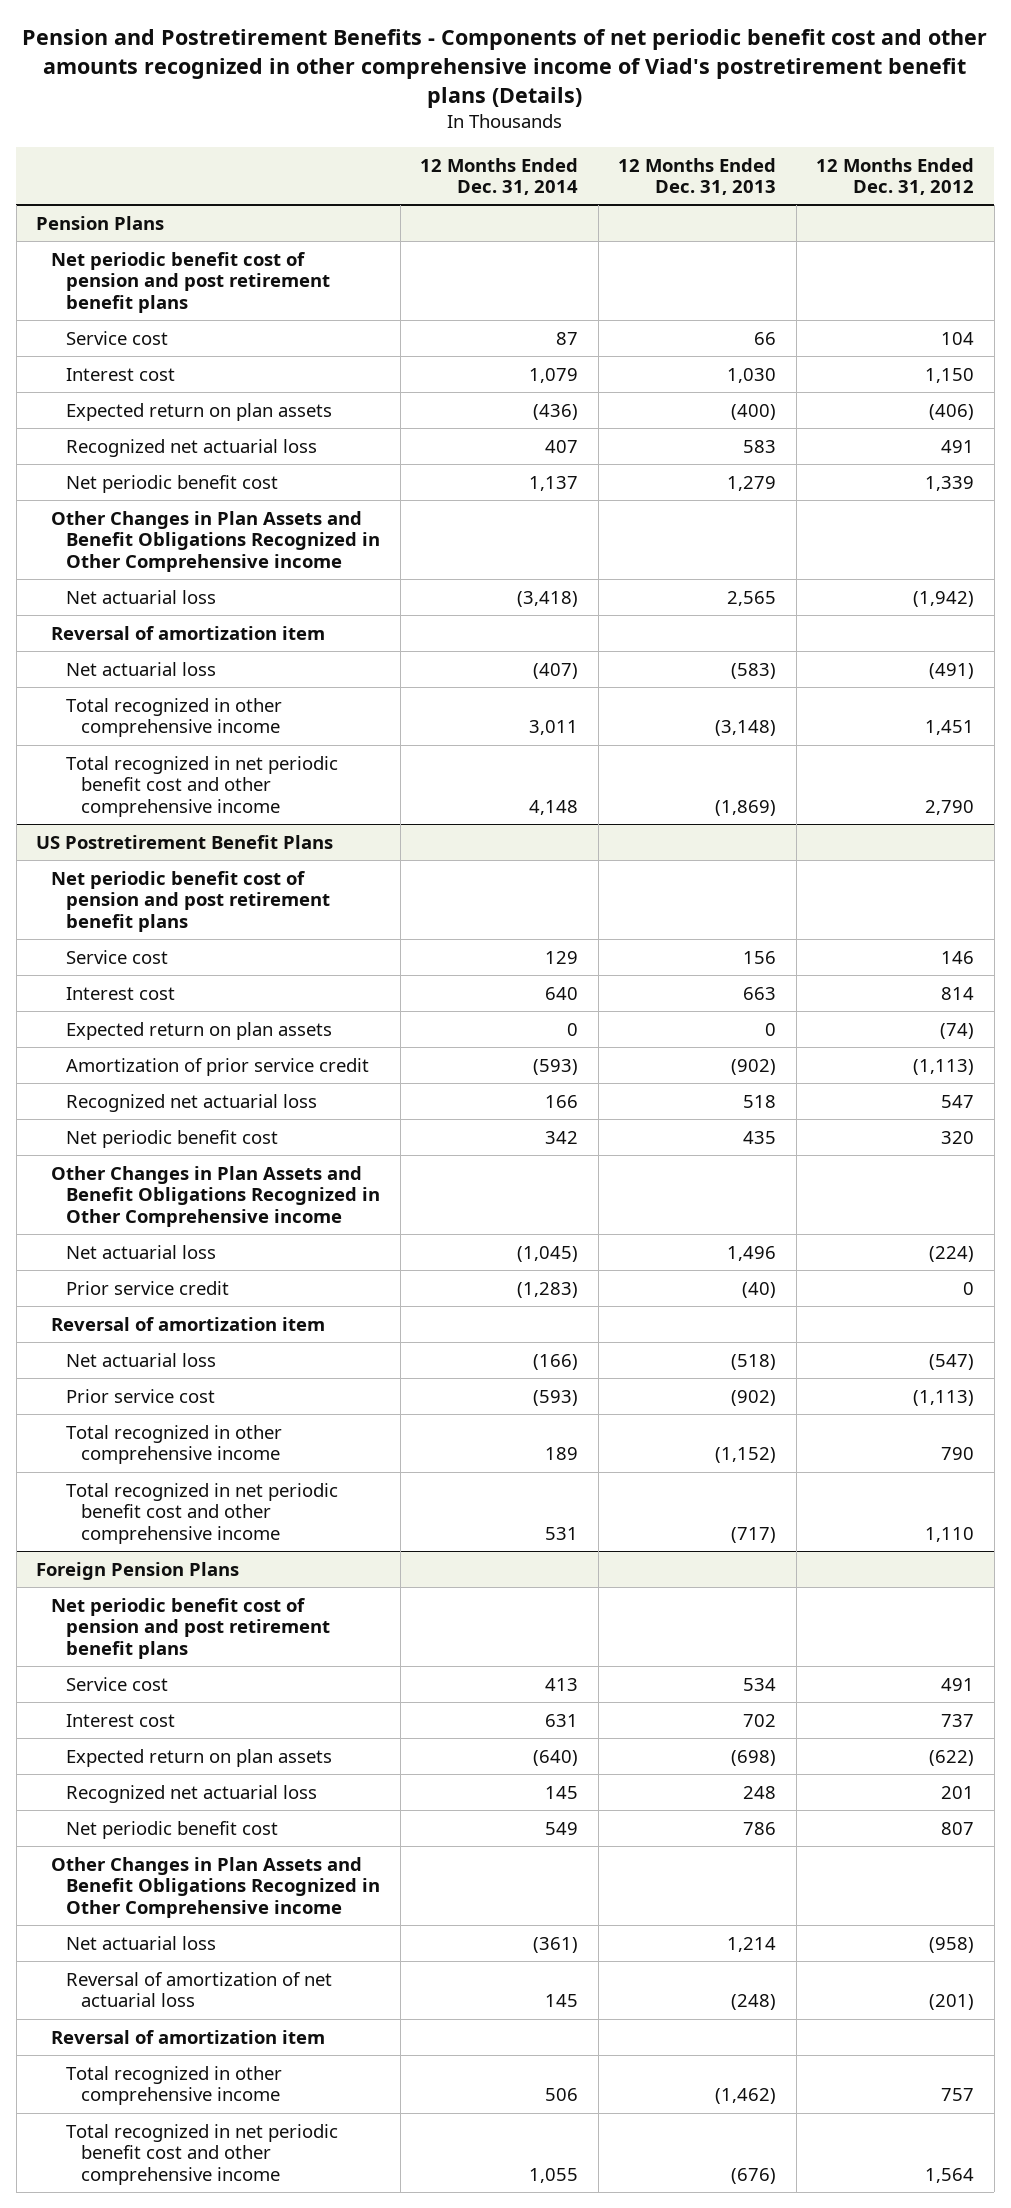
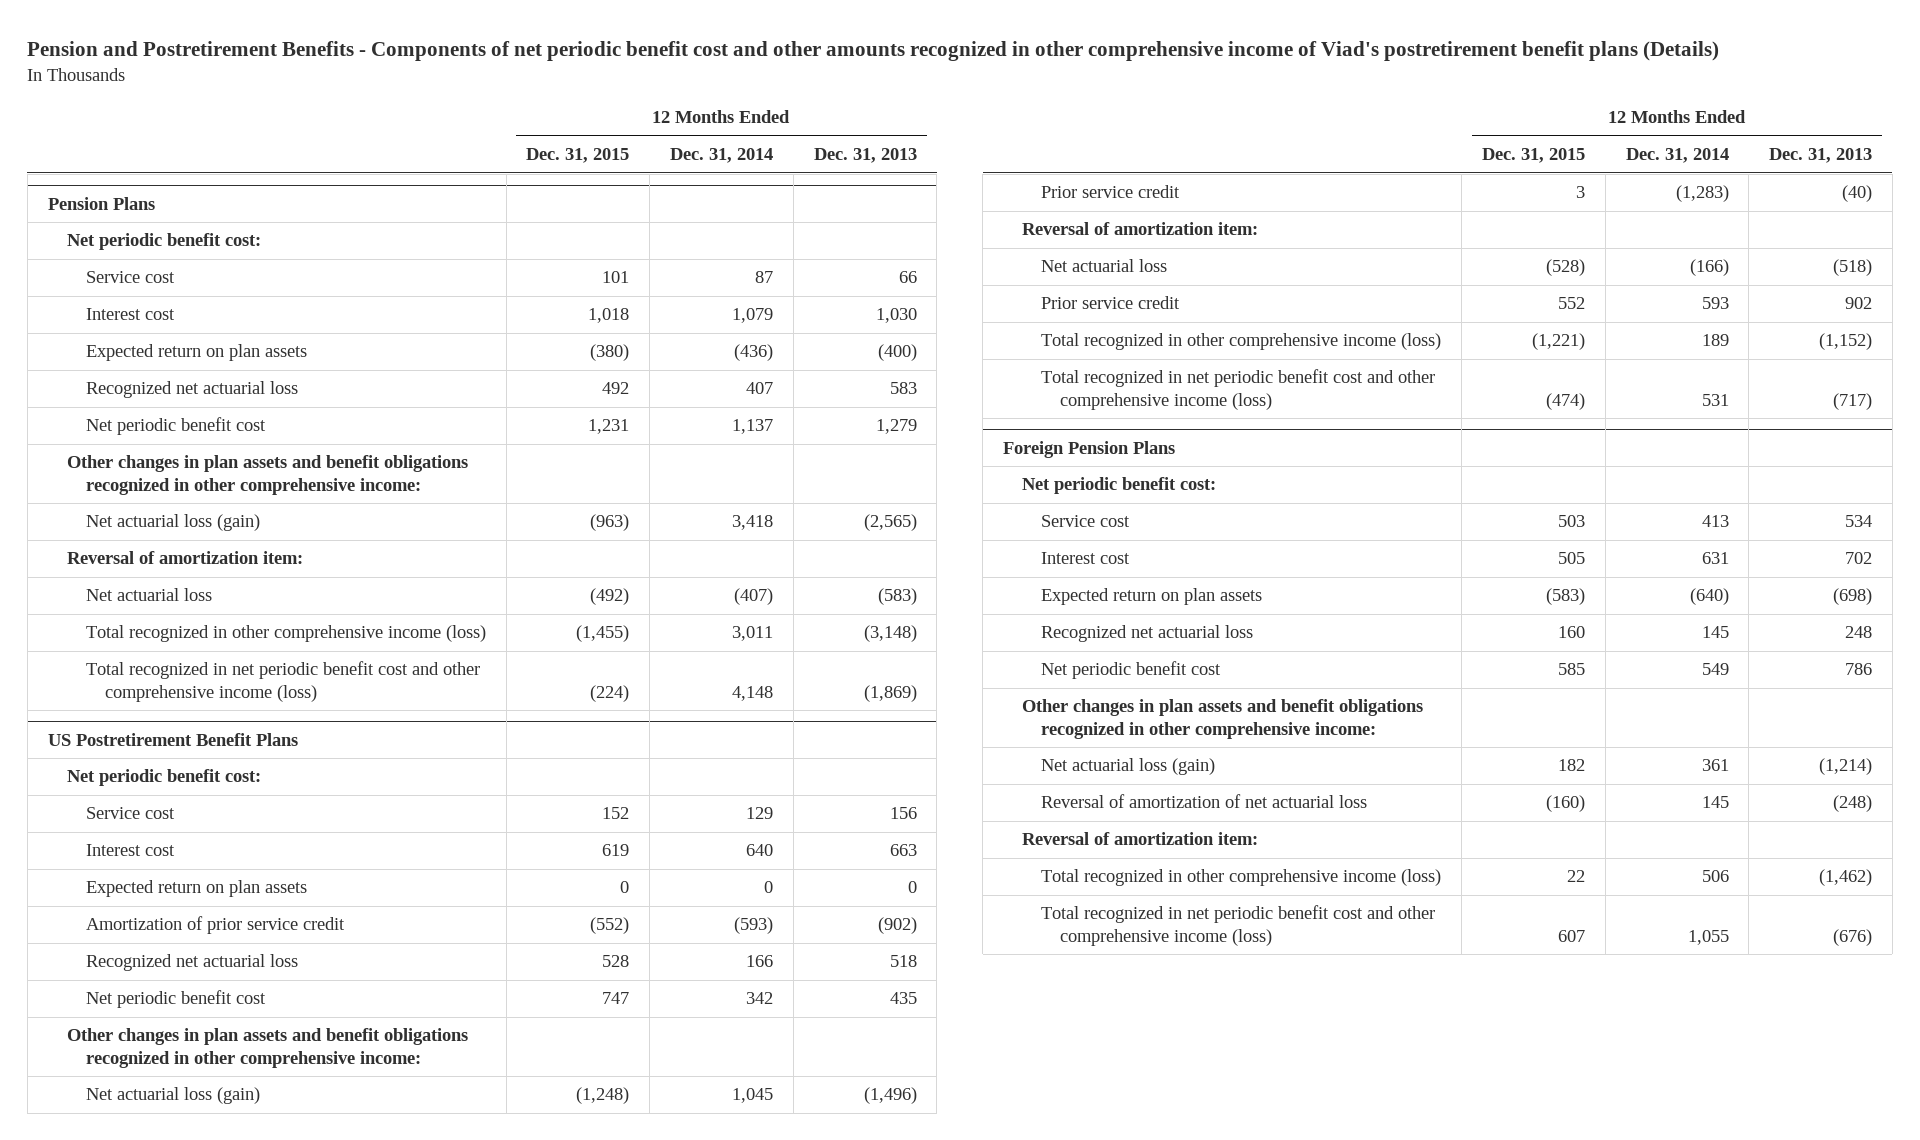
[816,157,975,196] 12 Months Ended Dec. 31, 2012 -> none
none -> [526,148,630,164] Dec. 31, 2015
[51,251,331,313] Net periodic benefit cost of pension and post retirement benefit plans -> [66,233,261,251] Net periodic benefit cost:
[51,510,381,572] Other Changes in Plan Assets and Benefit Obligations Recognized in Other Comprehensive income -> [66,455,468,495] Other changes in plan assets and benefit obligations recognized in other comprehensive income:
[66,589,217,604] Net actuarial loss -> [85,514,260,532] Net actuarial loss (gain)
[517,590,579,607] (3,418) -> [731,515,773,531] 3,418
[727,590,777,606] 2,565 -> [863,514,917,532] (2,565)
[51,625,326,640] Reversal of amortization item -> [66,551,303,565] Reversal of amortization item:
[66,697,283,738] Total recognized in other comprehensive income -> [85,625,486,643] Total recognized in other comprehensive income (loss)
[66,755,339,817] Total recognized in net periodic benefit cost and other comprehensive income -> [85,661,480,702] Total recognized in net periodic benefit cost and other comprehensive income (loss)
[51,870,331,932] Net periodic benefit cost of pension and post retirement benefit plans -> [66,769,261,787] Net periodic benefit cost:
[51,1165,381,1227] Other Changes in Plan Assets and Benefit Obligations Recognized in Other Comprehensive income -> [66,1028,468,1068] Other changes in plan assets and benefit obligations recognized in other comprehensive income:
[66,1244,217,1259] Net actuarial loss -> [85,1087,260,1105] Net actuarial loss (gain)
[517,1245,579,1262] (1,045) -> [731,1088,773,1104] 1,045
[727,1245,777,1261] 1,496 -> [863,1087,917,1105] (1,496)
[51,1316,326,1331] Reversal of amortization item -> [1022,222,1259,236] Reversal of amortization item:
[66,1388,216,1403] Prior service cost -> [1041,296,1181,310] Prior service credit
[533,1389,579,1406] (593) -> [1701,297,1729,310] 593
[731,1389,777,1406] (902) -> [1845,297,1873,310] 902
[66,1424,283,1465] Total recognized in other comprehensive income -> [1041,333,1442,351] Total recognized in other comprehensive income (loss)
[66,1482,339,1544] Total recognized in net periodic benefit cost and other comprehensive income -> [1041,369,1436,410] Total recognized in net periodic benefit cost and other comprehensive income (loss)
[51,1597,331,1659] Net periodic benefit cost of pension and post retirement benefit plans -> [1022,477,1217,495] Net periodic benefit cost:
[51,1856,381,1918] Other Changes in Plan Assets and Benefit Obligations Recognized in Other Comprehensive income -> [1022,699,1424,739] Other changes in plan assets and benefit obligations recognized in other comprehensive income:
[66,1935,217,1950] Net actuarial loss -> [1041,758,1216,776] Net actuarial loss (gain)
[533,1936,579,1953] (361) -> [1701,759,1729,772] 361
[727,1936,777,1952] 1,214 -> [1819,758,1873,776] (1,214)
[51,2029,326,2044] Reversal of amortization item -> [1022,832,1259,846] Reversal of amortization item:
[66,2065,283,2106] Total recognized in other comprehensive income -> [1041,869,1442,887] Total recognized in other comprehensive income (loss)
[66,2123,339,2185] Total recognized in net periodic benefit cost and other comprehensive income -> [1041,905,1436,946] Total recognized in net periodic benefit cost and other comprehensive income (loss)

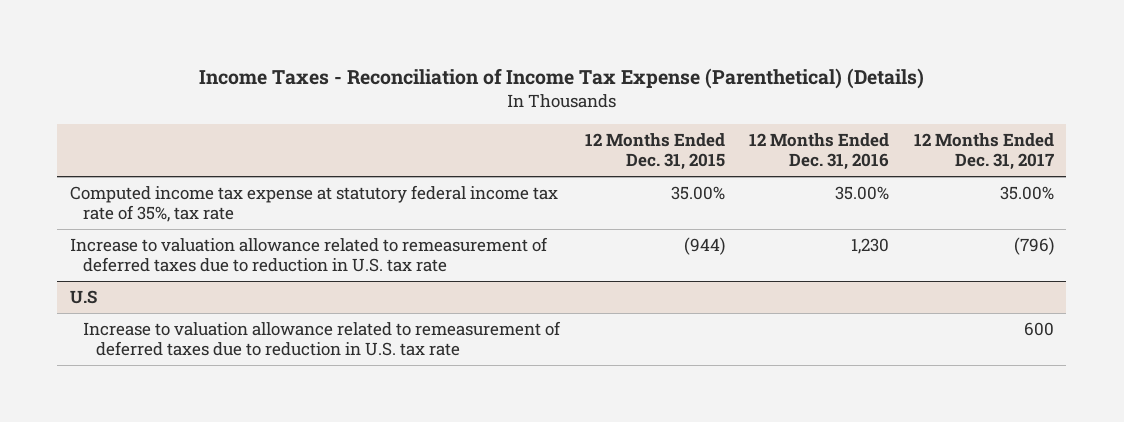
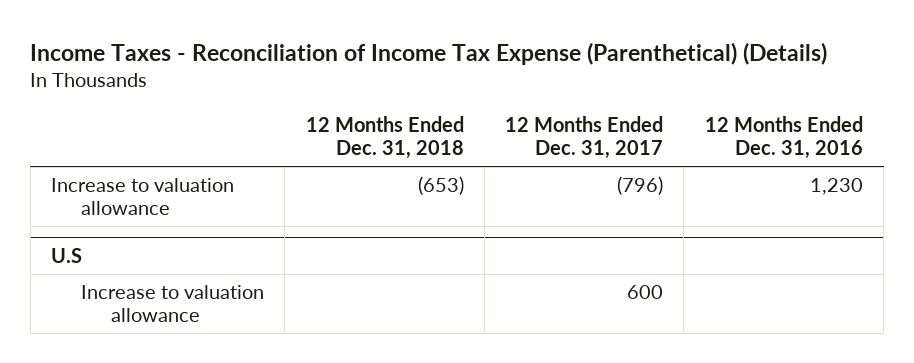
[584,133,725,171] 12 Months Ended Dec. 31, 2015 -> none
none -> [305,116,464,160] 12 Months Ended Dec. 31, 2018
[69,185,558,223] Computed income tax expense at statutory federal income tax rate of 35%, tax rate -> none
[69,237,548,273] Increase to valuation allowance related to remeasurement of deferred taxes due to reduction in U.S. tax rate -> [51,178,235,216] Increase to valuation allowance
[82,321,561,357] Increase to valuation allowance related to remeasurement of deferred taxes due to reduction in U.S. tax rate -> [81,285,265,323] Increase to valuation allowance

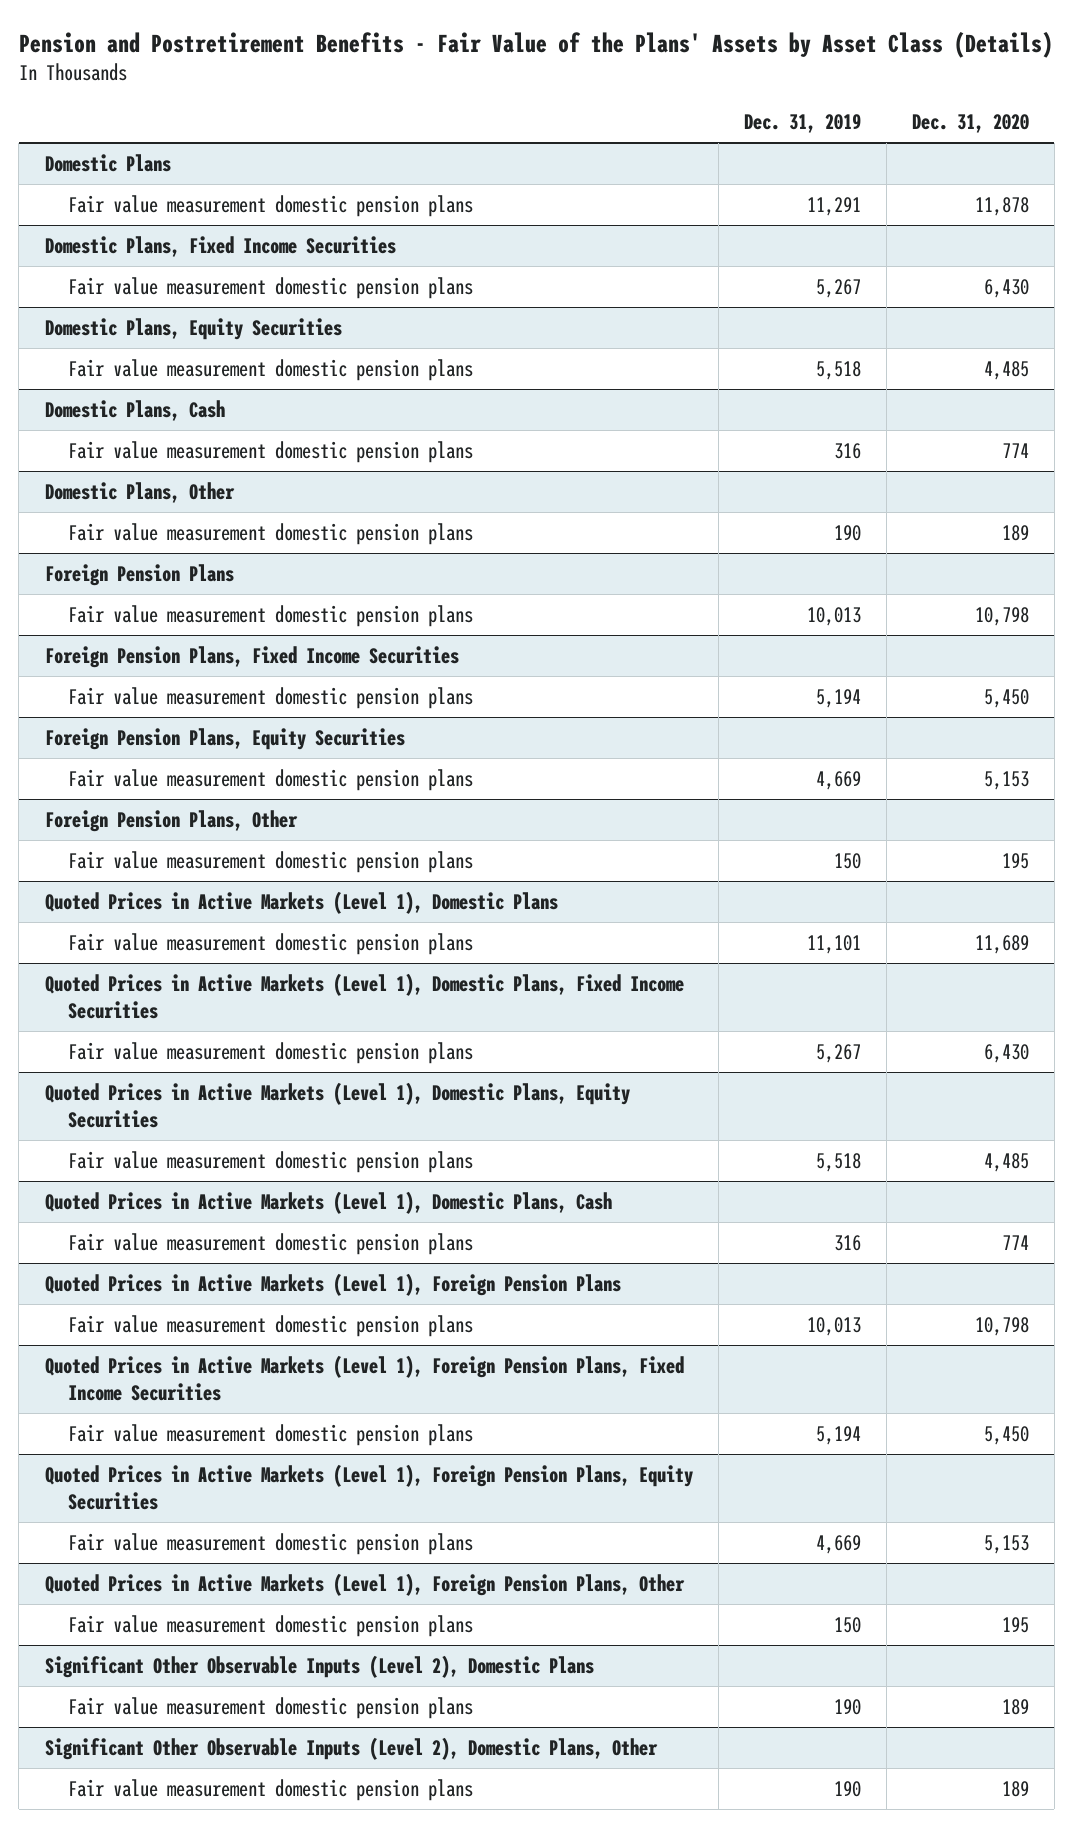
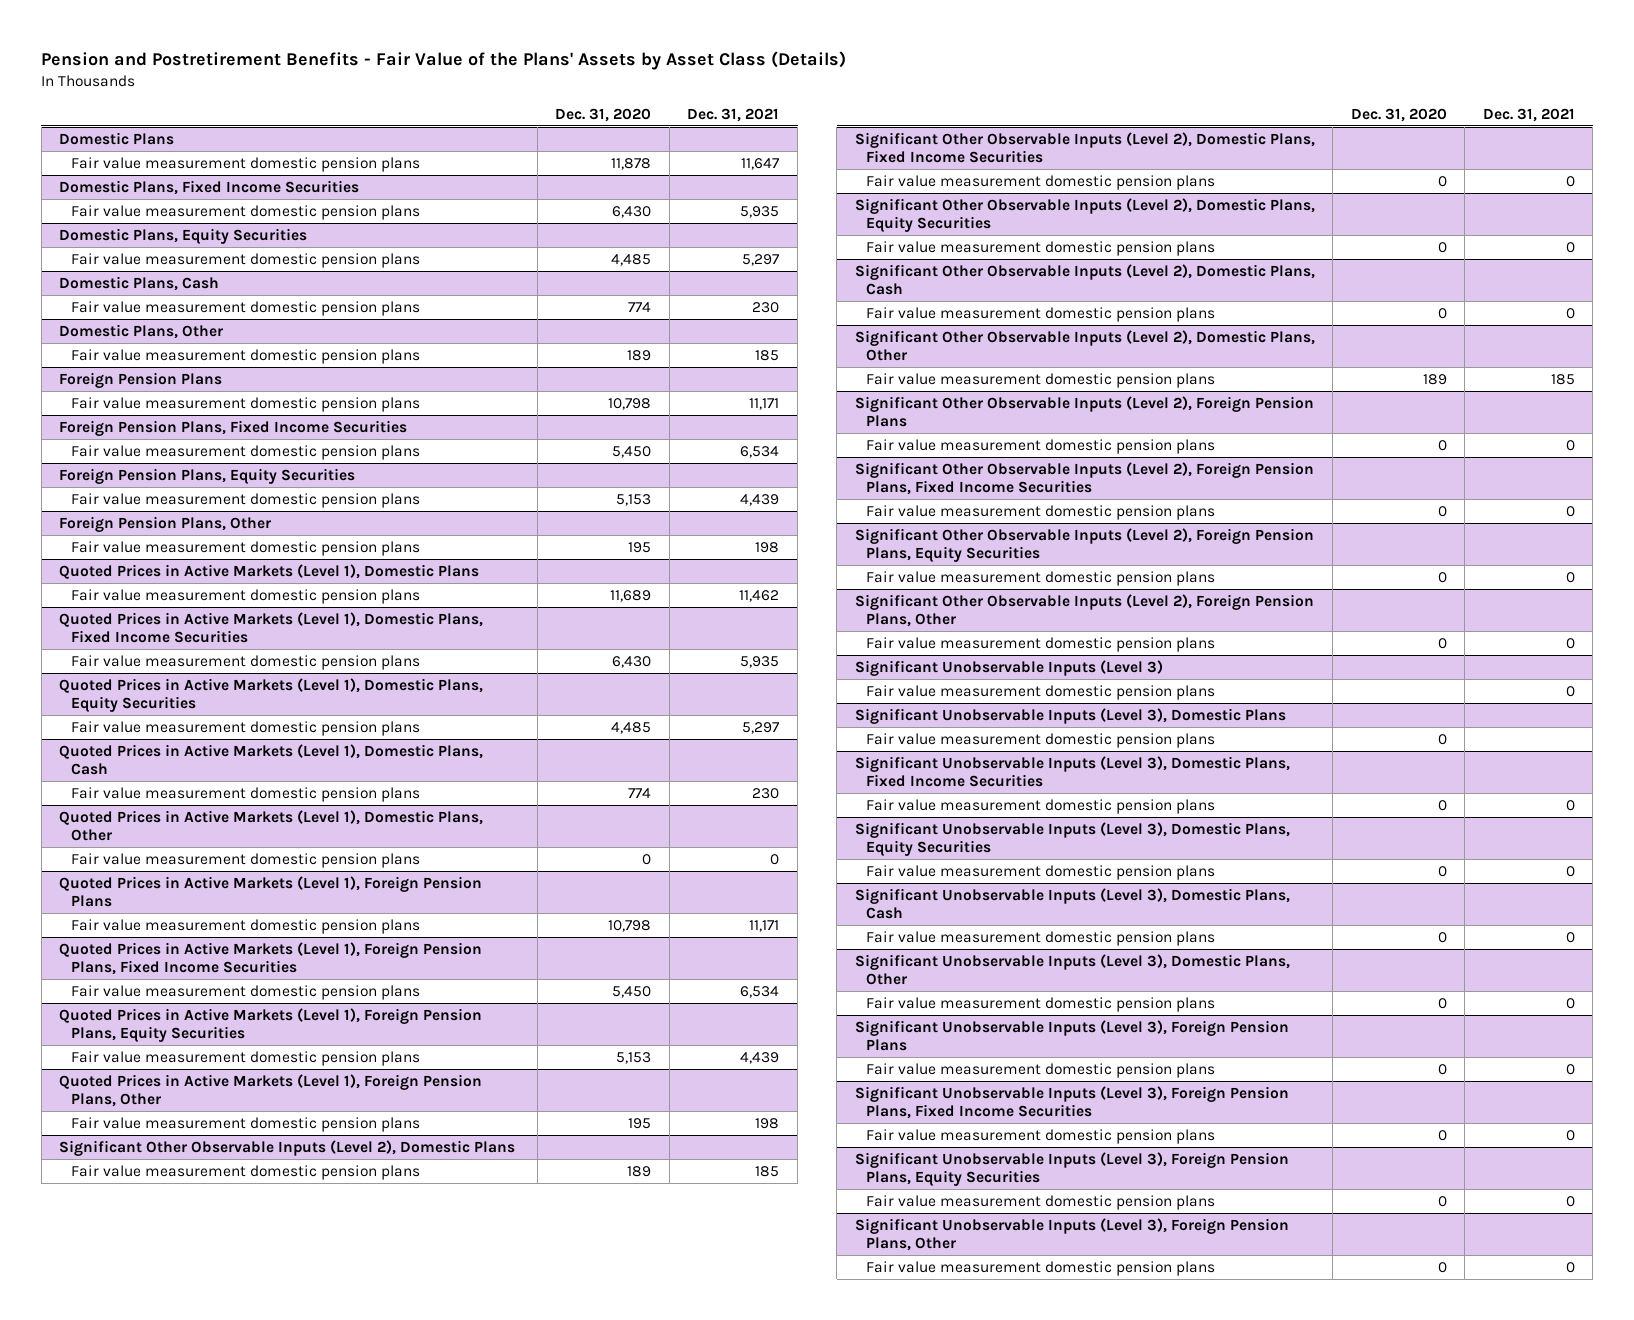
[743,114,861,134] Dec. 31, 2019 -> none
none -> [687,107,780,122] Dec. 31, 2021
none -> [59,809,484,841] Quoted Prices in Active Markets (Level 1), Domestic Plans, Other
none -> [70,852,420,868] Fair value measurement domestic pension plans
none -> [854,131,1315,163] Significant Other Observable Inputs (Level 2), Domestic Plans, Fixed Income Securities
none -> [866,174,1216,190] Fair value measurement domestic pension plans
none -> [854,197,1315,232] Significant Other Observable Inputs (Level 2), Domestic Plans, Equity Securities
none -> [866,240,1216,256] Fair value measurement domestic pension plans
none -> [854,263,1315,295] Significant Other Observable Inputs (Level 2), Domestic Plans, Cash
none -> [866,306,1216,322] Fair value measurement domestic pension plans
none -> [854,395,1314,427] Significant Other Observable Inputs (Level 2), Foreign Pension Plans
none -> [866,438,1216,454] Fair value measurement domestic pension plans
none -> [854,461,1314,495] Significant Other Observable Inputs (Level 2), Foreign Pension Plans, Fixed Income Securities
none -> [866,504,1216,520] Fair value measurement domestic pension plans
none -> [854,527,1314,562] Significant Other Observable Inputs (Level 2), Foreign Pension Plans, Equity Securities
none -> [866,570,1216,586] Fair value measurement domestic pension plans
none -> [854,593,1314,627] Significant Other Observable Inputs (Level 2), Foreign Pension Plans, Other
none -> [866,636,1216,652] Fair value measurement domestic pension plans
none -> [854,659,1163,676] Significant Unobservable Inputs (Level 3)
none -> [866,684,1216,700] Fair value measurement domestic pension plans
none -> [854,707,1286,724] Significant Unobservable Inputs (Level 3), Domestic Plans
none -> [866,732,1216,748] Fair value measurement domestic pension plans
none -> [854,755,1290,787] Significant Unobservable Inputs (Level 3), Domestic Plans, Fixed Income Securities
none -> [866,798,1216,814] Fair value measurement domestic pension plans
none -> [854,821,1290,856] Significant Unobservable Inputs (Level 3), Domestic Plans, Equity Securities
none -> [866,864,1216,880] Fair value measurement domestic pension plans
none -> [854,887,1290,919] Significant Unobservable Inputs (Level 3), Domestic Plans, Cash
none -> [866,930,1216,946] Fair value measurement domestic pension plans
none -> [854,953,1290,985] Significant Unobservable Inputs (Level 3), Domestic Plans, Other
none -> [866,996,1216,1012] Fair value measurement domestic pension plans
none -> [854,1019,1289,1051] Significant Unobservable Inputs (Level 3), Foreign Pension Plans
none -> [866,1062,1216,1078] Fair value measurement domestic pension plans
none -> [854,1085,1289,1119] Significant Unobservable Inputs (Level 3), Foreign Pension Plans, Fixed Income Securities
none -> [866,1128,1216,1144] Fair value measurement domestic pension plans
none -> [854,1151,1289,1186] Significant Unobservable Inputs (Level 3), Foreign Pension Plans, Equity Securities
none -> [866,1194,1216,1210] Fair value measurement domestic pension plans
none -> [854,1217,1289,1251] Significant Unobservable Inputs (Level 3), Foreign Pension Plans, Other
none -> [866,1260,1216,1276] Fair value measurement domestic pension plans

